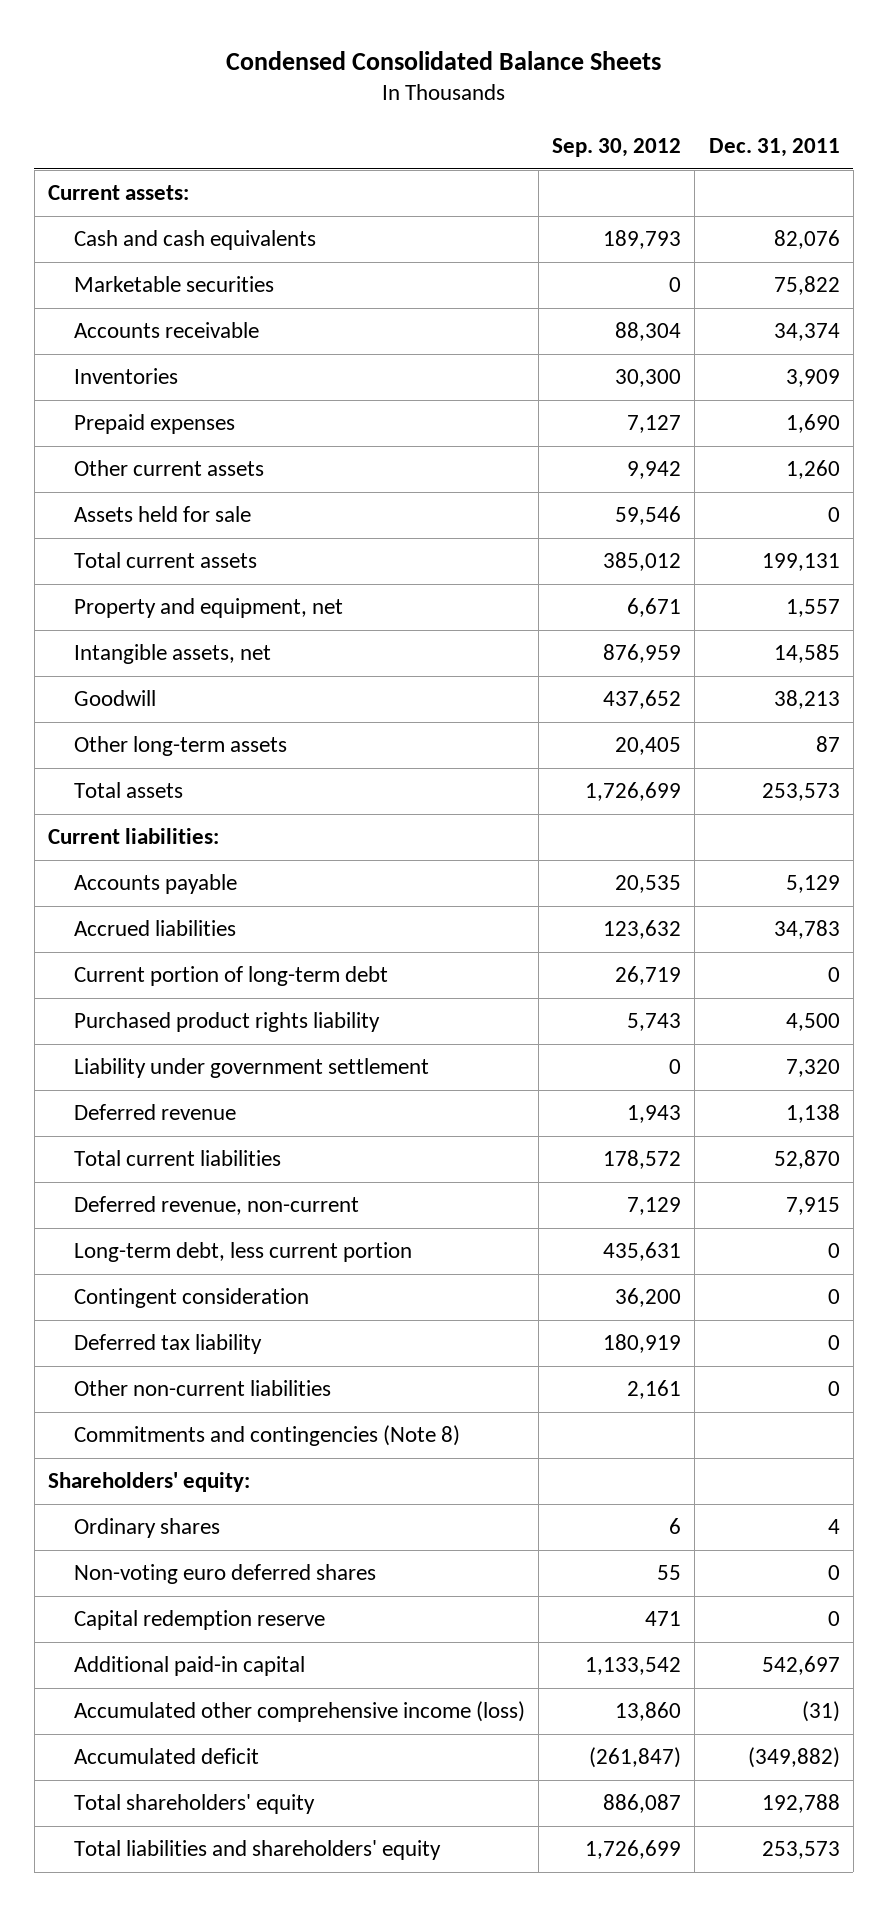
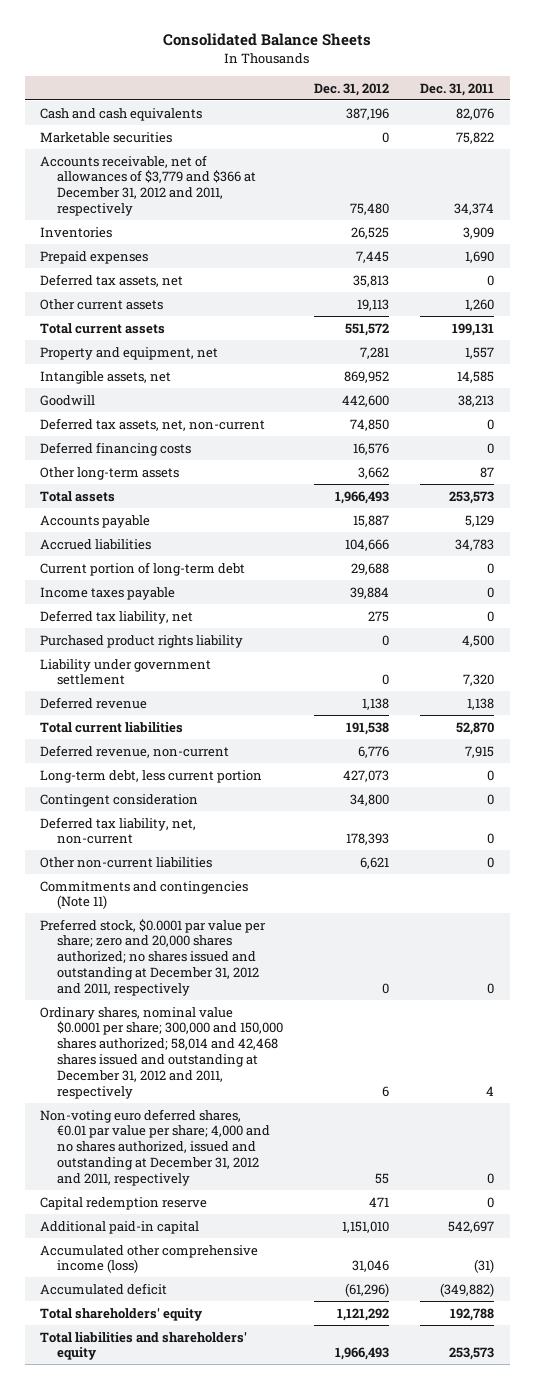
[225,50,661,70] Condensed Consolidated Balance Sheets -> [163,33,372,47] Consolidated Balance Sheets
[552,138,682,158] Sep. 30, 2012 -> none
none -> [314,82,390,96] Dec. 31, 2012
[47,185,189,201] Current assets: -> none
[73,322,259,339] Accounts receivable -> [40,154,257,217] Accounts receivable, net of allowances of $3,779 and $366 at December 31, 2012 and 2011, respectively
none -> [40,273,184,287] Deferred tax assets, net
[73,506,251,523] Assets held for sale -> none
none -> [40,417,266,431] Deferred tax assets, net, non-current
none -> [40,441,192,456] Deferred financing costs
[47,828,219,845] Current liabilities: -> none
none -> [40,586,176,600] Income taxes payable
none -> [40,609,194,624] Deferred tax liability, net
[73,1334,262,1355] Deferred tax liability -> [40,816,197,845] Deferred tax liability, net, non-current
[47,1472,250,1493] Shareholders' equity: -> none
[73,1425,460,1447] Commitments and contingencies (Note 8) -> [40,880,249,910] Commitments and contingencies (Note 11)
none -> [40,918,267,997] Preferred stock, $0.0001 par value per share; zero and 20,000 shares authorized; no shares issued and outstanding at December 31, 2012 and 2011, respectively
[73,1518,220,1539] Ordinary shares -> [40,1006,284,1099] Ordinary shares, nominal value $0.0001 per share; 300,000 and 150,000 shares authorized; 58,014 and 42,468 shares issued and outstanding at December 31, 2012 and 2011, respectively
[73,1564,376,1585] Non-voting euro deferred shares -> [40,1108,271,1187] Non-voting euro deferred shares, €0.01 par value per share; 4,000 and no shares authorized, issued and outstanding at December 31, 2012 and 2011, respectively

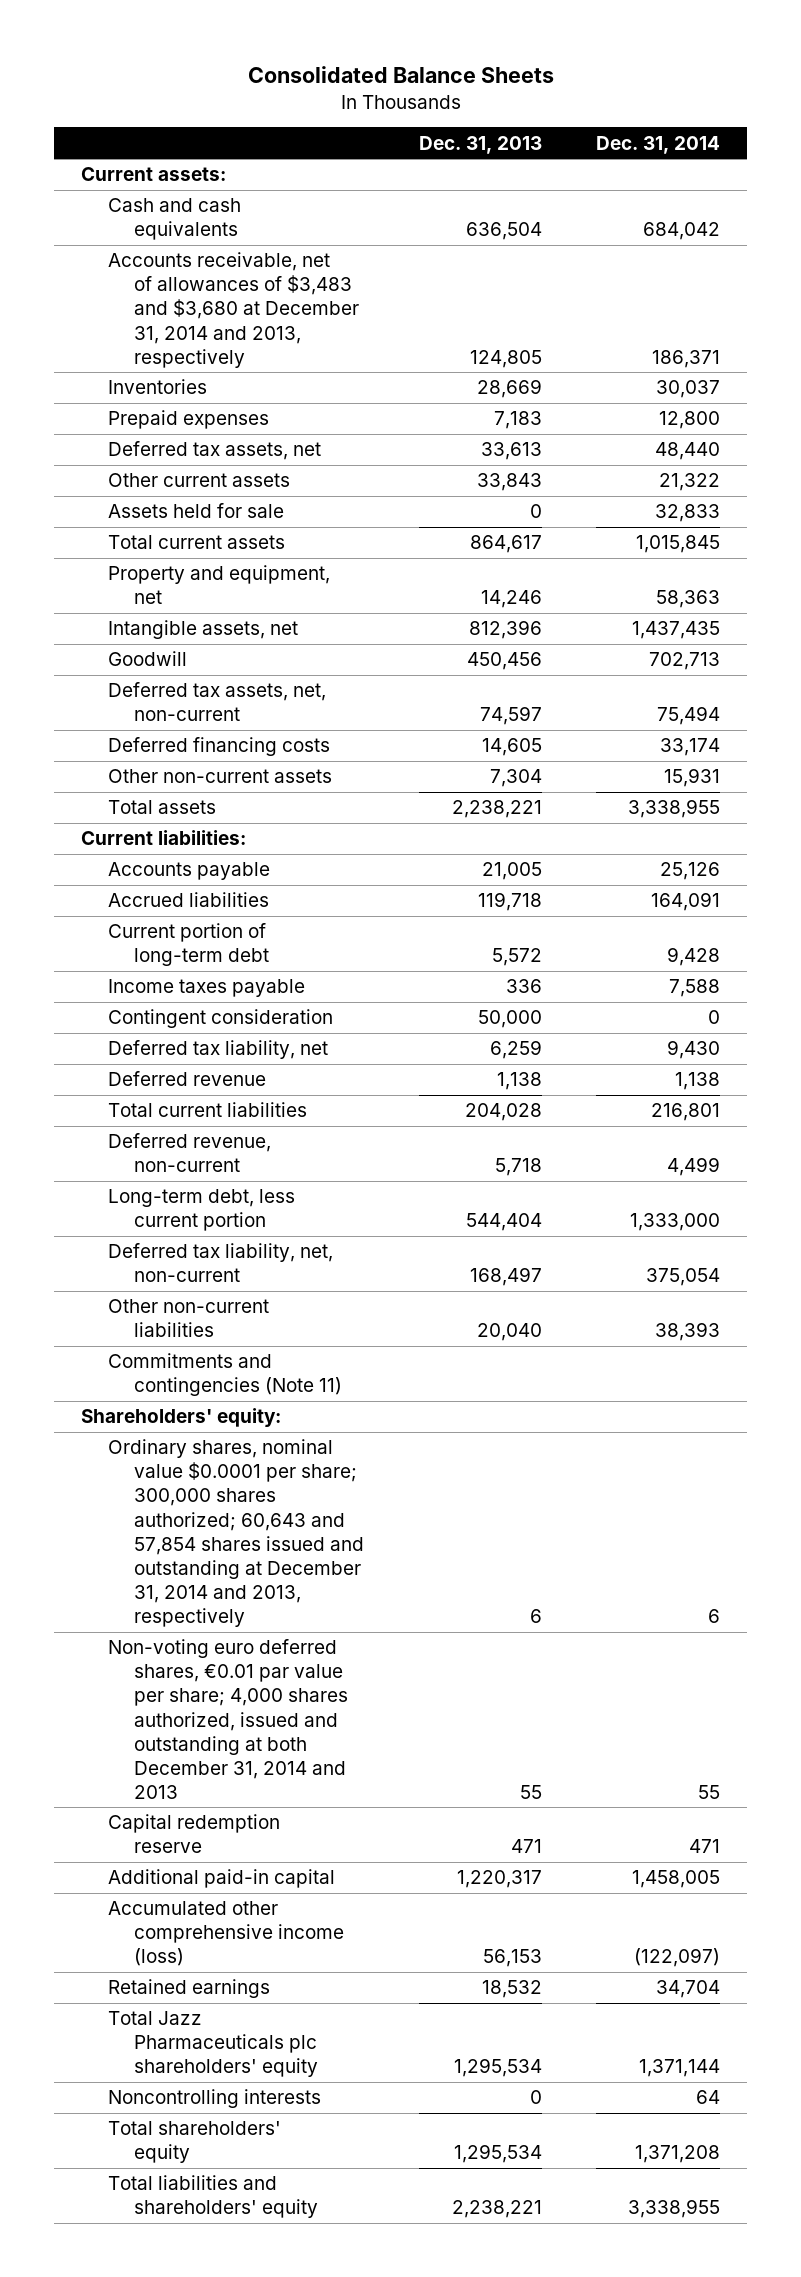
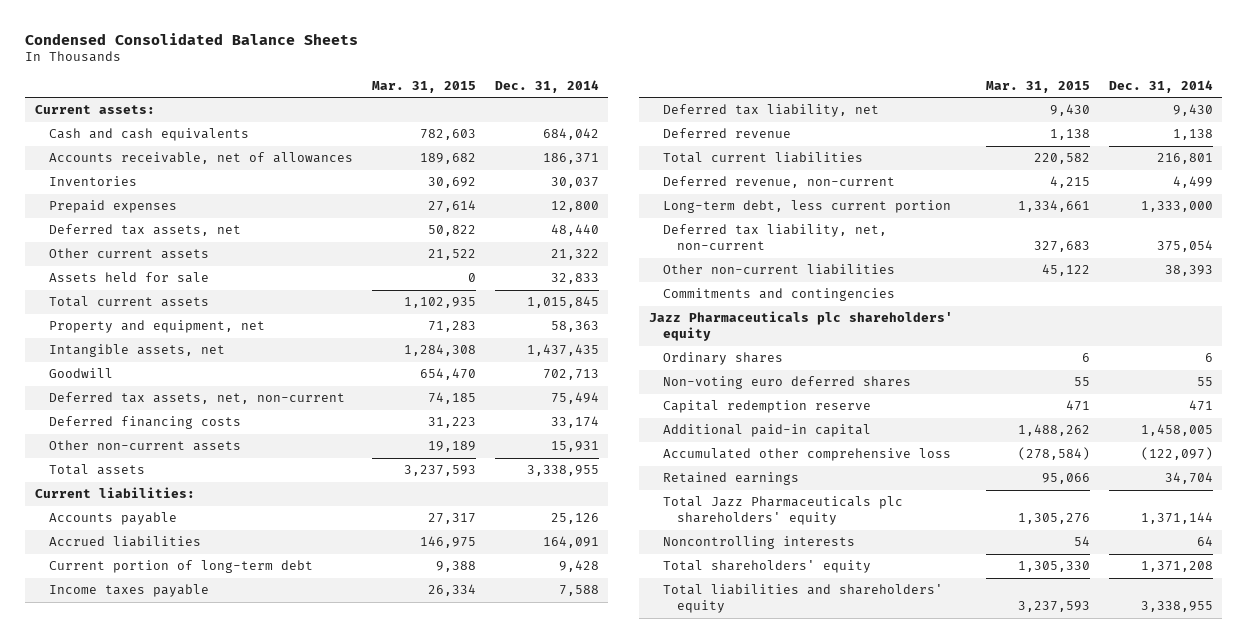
[247,66,554,84] Consolidated Balance Sheets -> [25,32,359,45] Condensed Consolidated Balance Sheets
[418,135,542,154] Dec. 31, 2013 -> none
none -> [371,80,476,93] Mar. 31, 2015
[107,252,360,368] Accounts receivable, net of allowances of $3,483 and $3,680 at December 31, 2014 and 2013, respectively -> [49,152,354,165] Accounts receivable, net of allowances
[107,1009,333,1029] Contingent consideration -> none
[107,1353,343,1397] Commitments and contingencies (Note 11) -> [662,288,895,302] Commitments and contingencies
[81,1408,282,1428] Shareholders' equity: -> [648,311,953,342] Jazz Pharmaceuticals plc shareholders' equity
[107,1439,365,1628] Ordinary shares, nominal value $0.0001 per share; 300,000 shares authorized; 60,643 and 57,854 shares issued and outstanding at December 31, 2014 and 2013, respectively -> [662,352,783,366] Ordinary shares
[107,1639,349,1799] Non-voting euro deferred shares, €0.01 par value per share; 4,000 shares authorized, issued and outstanding at both December 31, 2014 and 2013 -> [662,376,911,390] Non-voting euro deferred shares
[107,1901,345,1967] Accumulated other comprehensive income (loss) -> [662,448,951,462] Accumulated other comprehensive loss

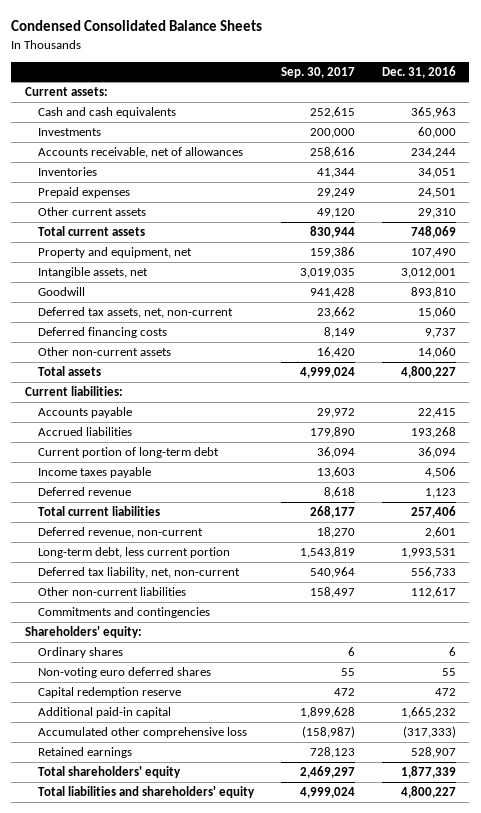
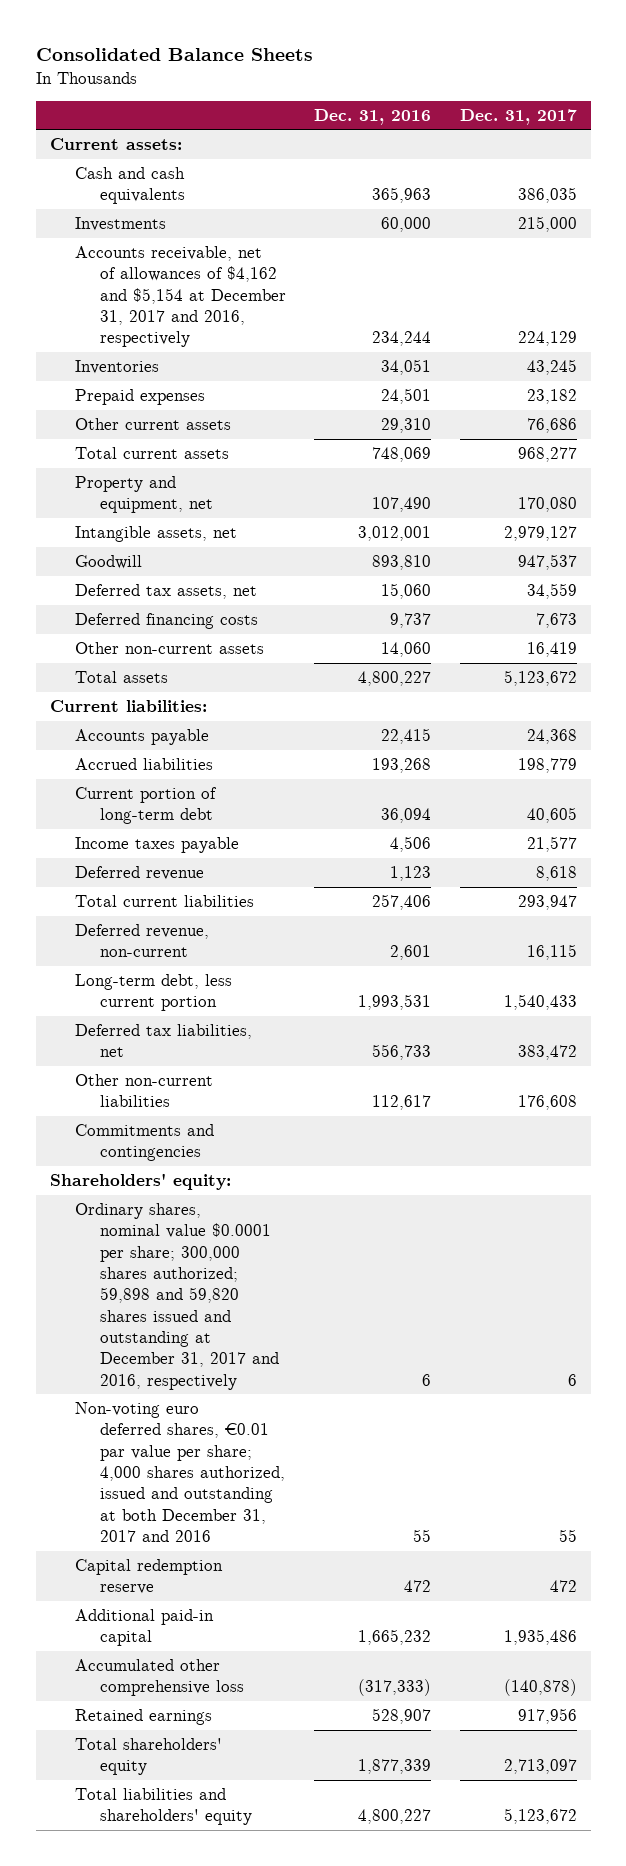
[11,20,263,32] Condensed Consolidated Balance Sheets -> [35,48,313,62] Consolidated Balance Sheets
[281,66,356,78] Sep. 30, 2017 -> none
none -> [459,108,577,125] Dec. 31, 2017
[38,147,244,159] Accounts receivable, net of allowances -> [74,246,286,348] Accounts receivable, net of allowances of $4,162 and $5,154 at December 31, 2017 and 2016, respectively
[38,307,234,319] Deferred tax assets, net, non-current -> [74,584,257,600] Deferred tax assets, net
[38,567,241,579] Deferred tax liability, net, non-current -> [74,1024,252,1058] Deferred tax liabilities, net
[38,647,124,659] Ordinary shares -> [74,1203,279,1390] Ordinary shares, nominal value $0.0001 per share; 300,000 shares authorized; 59,898 and 59,820 shares issued and outstanding at December 31, 2017 and 2016, respectively
[38,667,212,679] Non-voting euro deferred shares -> [74,1402,285,1543] Non-voting euro deferred shares, €0.01 par value per share; 4,000 shares authorized, issued and outstanding at both December 31, 2017 and 2016

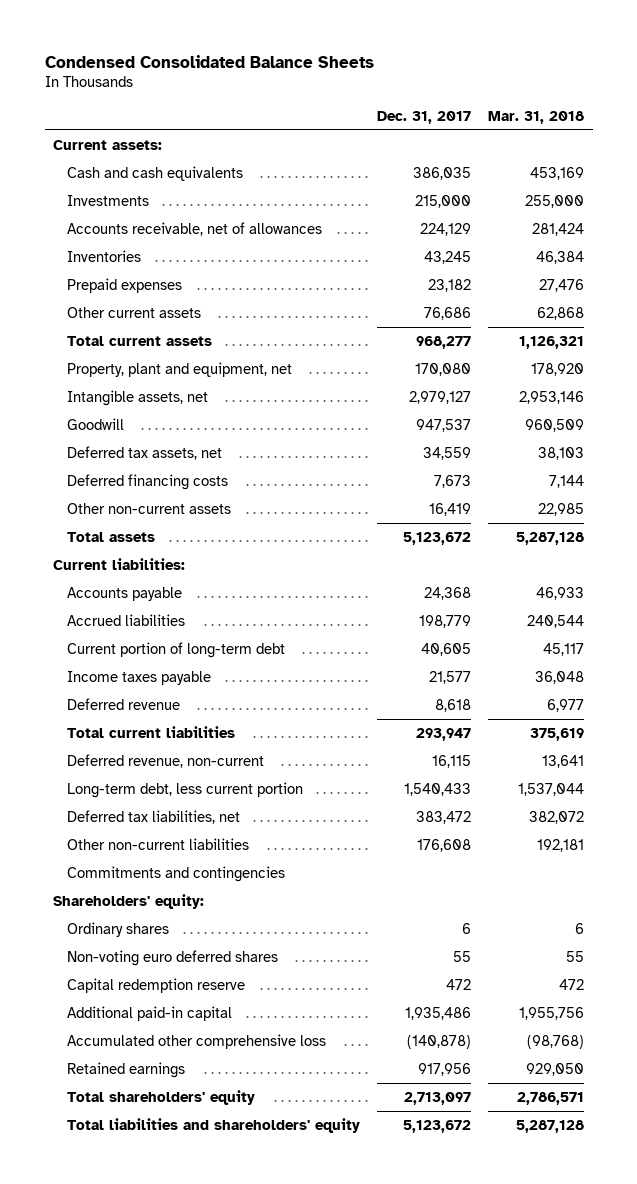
[35,48,313,62] Consolidated Balance Sheets -> [44,54,374,68] Condensed Consolidated Balance Sheets
[314,108,432,125] Dec. 31, 2016 -> none
none -> [488,111,585,125] Mar. 31, 2018
[74,246,286,348] Accounts receivable, net of allowances of $4,162 and $5,154 at December 31, 2017 and 2016, respectively -> [66,221,322,236] Accounts receivable, net of allowances
[74,476,213,514] Property and equipment, net -> [66,361,292,377] Property, plant and equipment, net
[74,1203,279,1390] Ordinary shares, nominal value $0.0001 per share; 300,000 shares authorized; 59,898 and 59,820 shares issued and outstanding at December 31, 2017 and 2016, respectively -> [66,921,169,937] Ordinary shares
[74,1402,285,1543] Non-voting euro deferred shares, €0.01 par value per share; 4,000 shares authorized, issued and outstanding at both December 31, 2017 and 2016 -> [66,949,278,966] Non-voting euro deferred shares

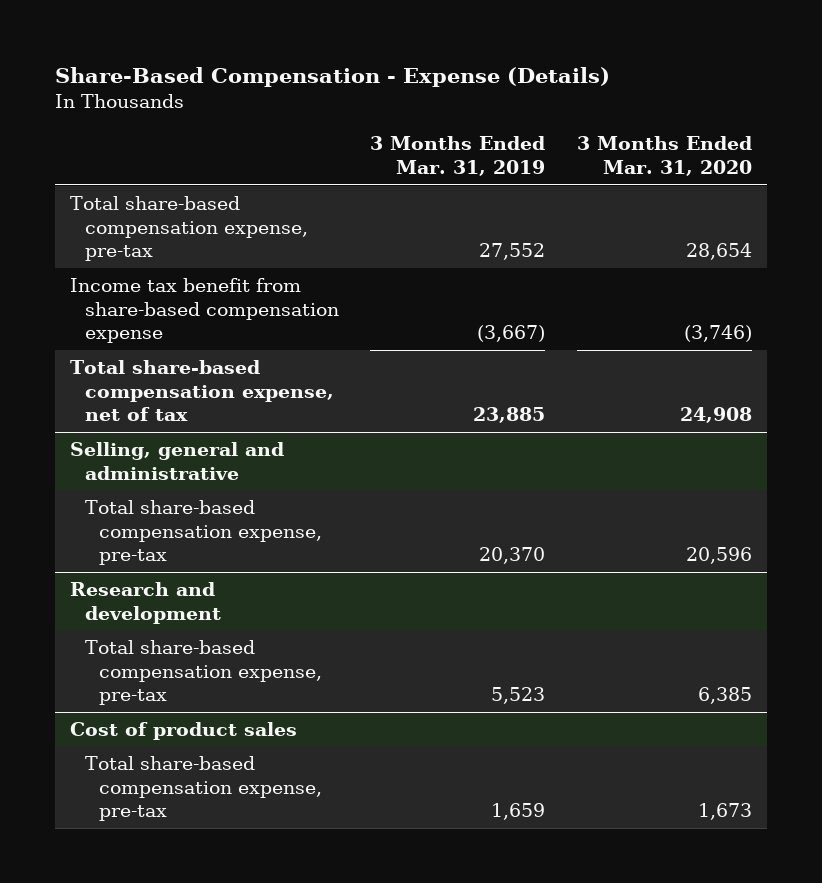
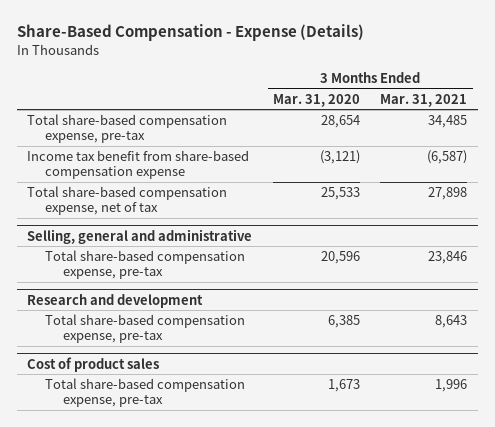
[370,136,546,177] 3 Months Ended Mar. 31, 2019 -> none
none -> [380,93,468,107] Mar. 31, 2021
[683,325,752,343] (3,746) -> [319,150,360,165] (3,121)
[679,407,752,424] 24,908 -> [320,187,360,201] 25,533

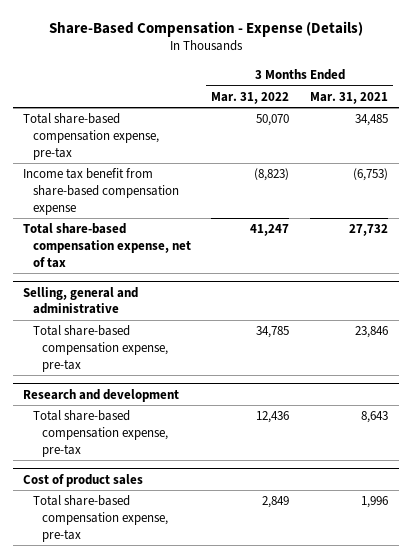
[272,93,360,107] Mar. 31, 2020 -> none
none -> [211,91,290,104] Mar. 31, 2022
[427,150,468,165] (6,587) -> [353,168,389,182] (6,753)
[428,187,468,201] 27,898 -> [349,224,389,237] 27,732

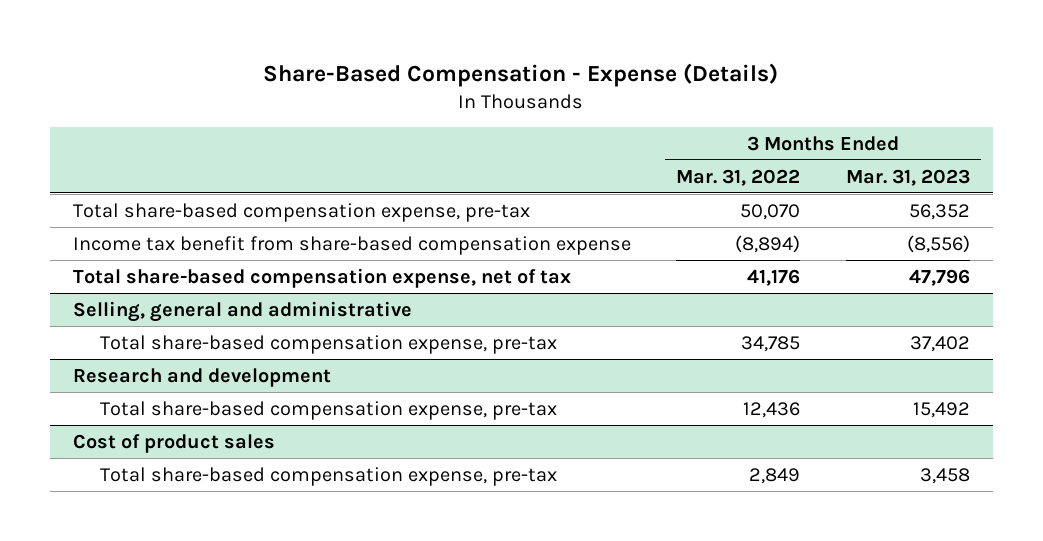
[310,91,389,104] Mar. 31, 2021 -> none
none -> [845,168,970,186] Mar. 31, 2023
[254,168,290,182] (8,823) -> [735,234,801,253] (8,894)
[250,224,290,237] 41,247 -> [747,268,801,286] 41,176

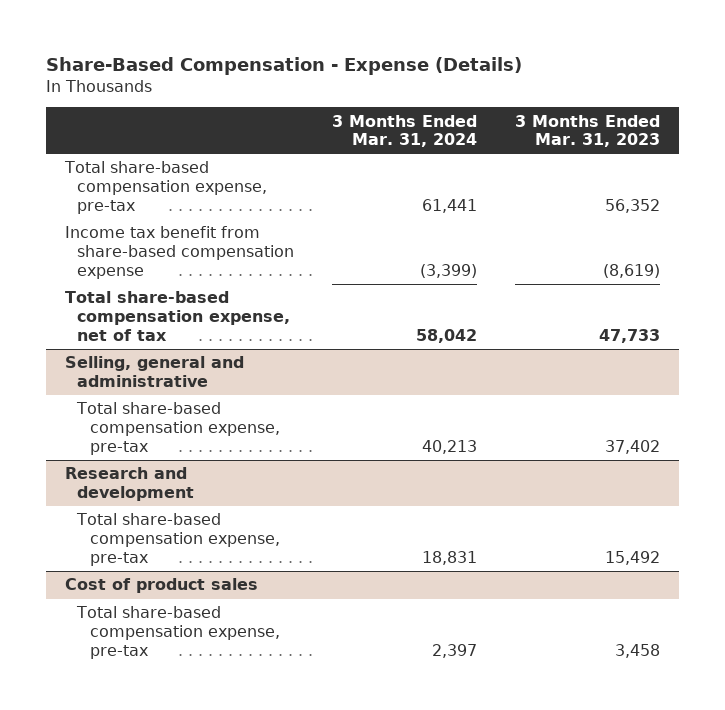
[676,168,801,186] Mar. 31, 2022 -> none
none -> [332,114,478,148] 3 Months Ended Mar. 31, 2024
[906,234,970,253] (8,556) -> [603,264,661,279] (8,619)
[908,268,970,286] 47,796 -> [599,329,661,344] 47,733

